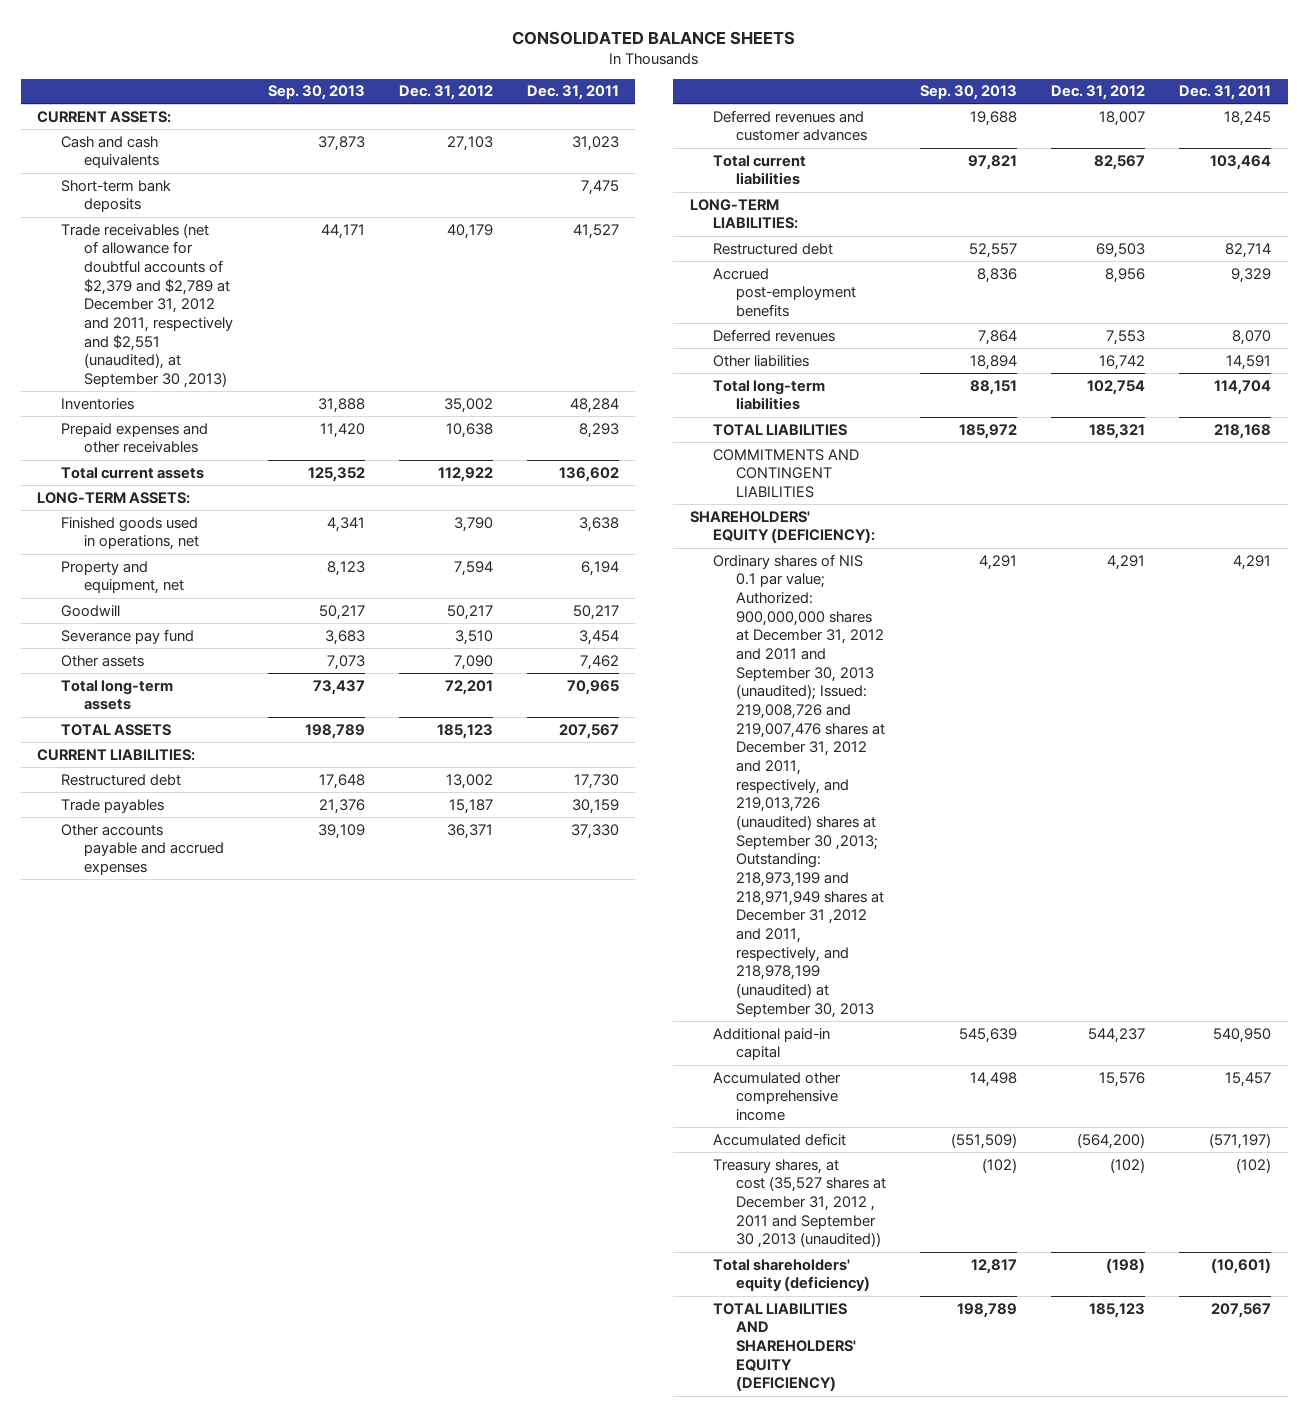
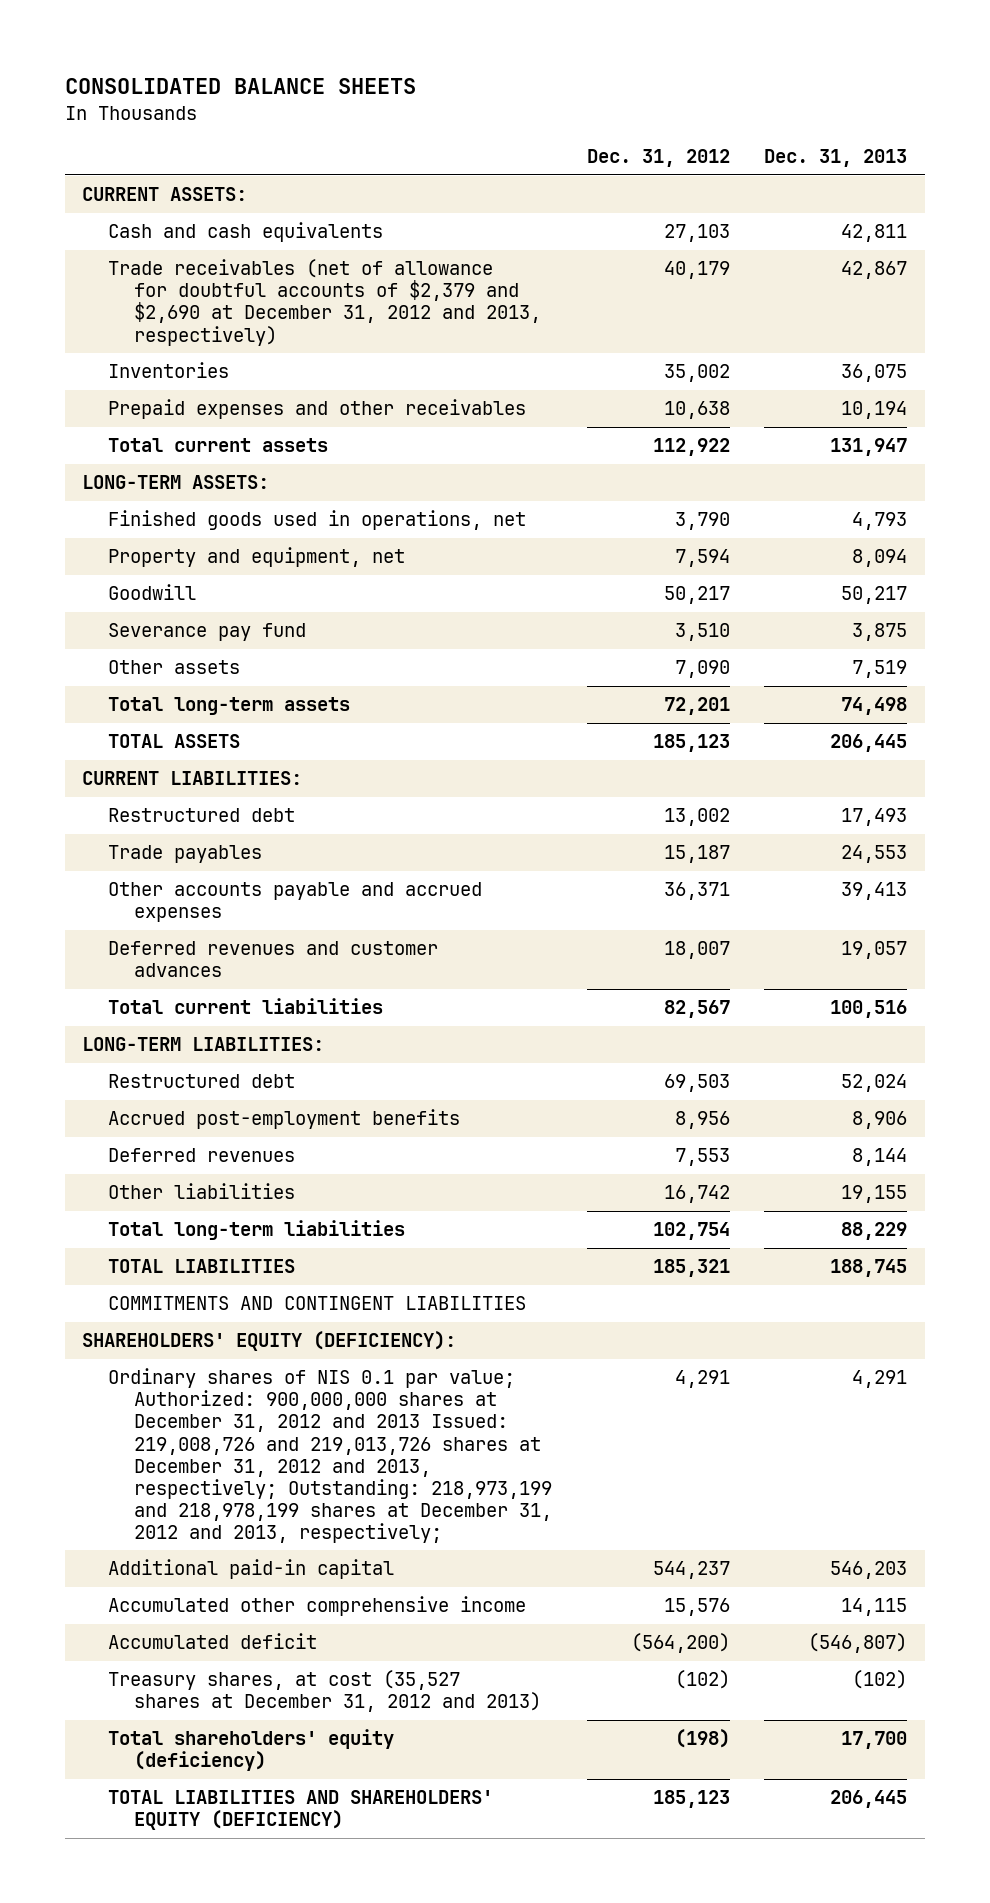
[267,85,365,101] Sep. 30, 2013 -> none
[526,85,619,101] Dec. 31, 2011 -> none
none -> [764,149,908,168] Dec. 31, 2013
[60,179,171,213] Short-term bank deposits -> none
[60,222,233,389] Trade receivables (net of allowance for doubtful accounts of $2,379 and $2,789 at December 31, 2012 and 2011, respectively and $2,551 (unaudited), at September 30 ,2013) -> [108,259,542,346] Trade receivables (net of allowance for doubtful accounts of $2,379 and $2,690 at December 31, 2012 and 2013, respectively)
[712,553,885,1018] Ordinary shares of NIS 0.1 par value; Authorized: 900,000,000 shares at December 31, 2012 and 2011 and September 30, 2013 (unaudited); Issued: 219,008,726 and 219,007,476 shares at December 31, 2012 and 2011, respectively, and 219,013,726 (unaudited) shares at September 30 ,2013; Outstanding: 218,973,199 and 218,971,949 shares at December 31 ,2012 and 2011, respectively, and 218,978,199 (unaudited) at September 30, 2013 -> [108,1368,553,1543] Ordinary shares of NIS 0.1 par value; Authorized: 900,000,000 shares at December 31, 2012 and 2013 Issued: 219,008,726 and 219,013,726 shares at December 31, 2012 and 2013, respectively; Outstanding: 218,973,199 and 218,978,199 shares at December 31, 2012 and 2013, respectively;
[712,1158,886,1249] Treasury shares, at cost (35,527 shares at December 31, 2012 , 2011 and September 30 ,2013 (unaudited)) -> [108,1670,542,1713] Treasury shares, at cost (35,527 shares at December 31, 2012 and 2013)

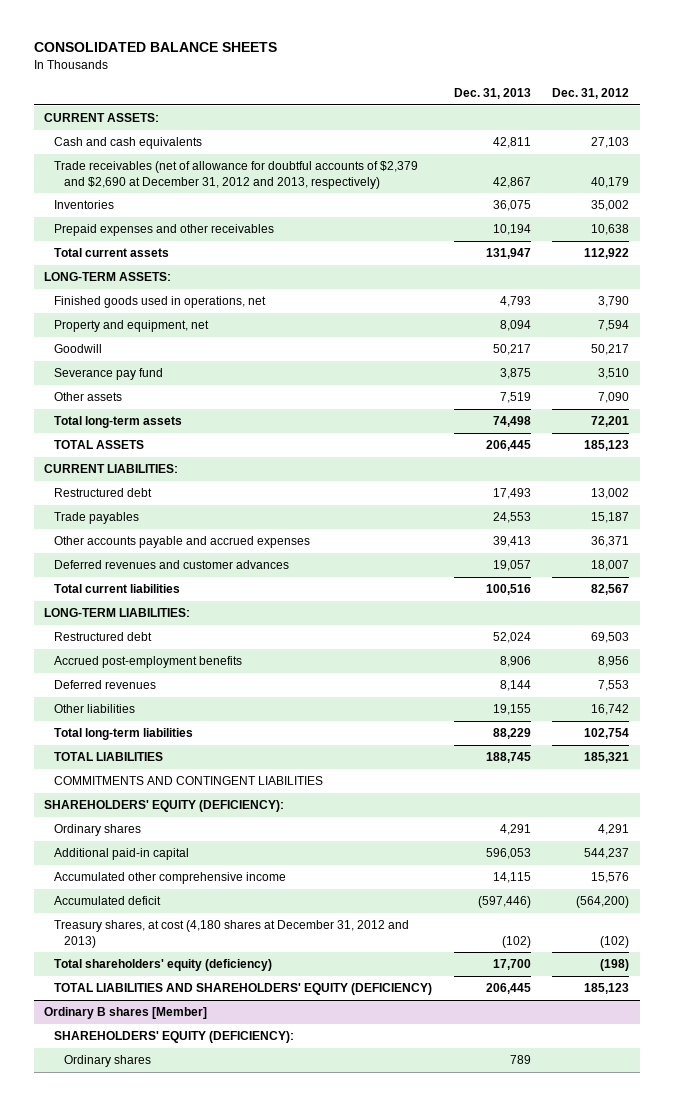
[108,1368,553,1543] Ordinary shares of NIS 0.1 par value; Authorized: 900,000,000 shares at December 31, 2012 and 2013 Issued: 219,008,726 and 219,013,726 shares at December 31, 2012 and 2013, respectively; Outstanding: 218,973,199 and 218,978,199 shares at December 31, 2012 and 2013, respectively; -> [54,824,142,837] Ordinary shares
[830,1561,908,1580] 546,203 -> [485,848,531,860] 596,053
[808,1633,908,1654] (546,807) -> [477,896,531,909] (597,446)
[108,1670,542,1713] Treasury shares, at cost (35,527 shares at December 31, 2012 and 2013) -> [54,920,410,948] Treasury shares, at cost (4,180 shares at December 31, 2012 and 2013)
none -> [44,1007,208,1020] Ordinary B shares [Member]
none -> [54,1031,295,1044] SHAREHOLDERS' EQUITY (DEFICIENCY):
none -> [63,1055,151,1068] Ordinary shares

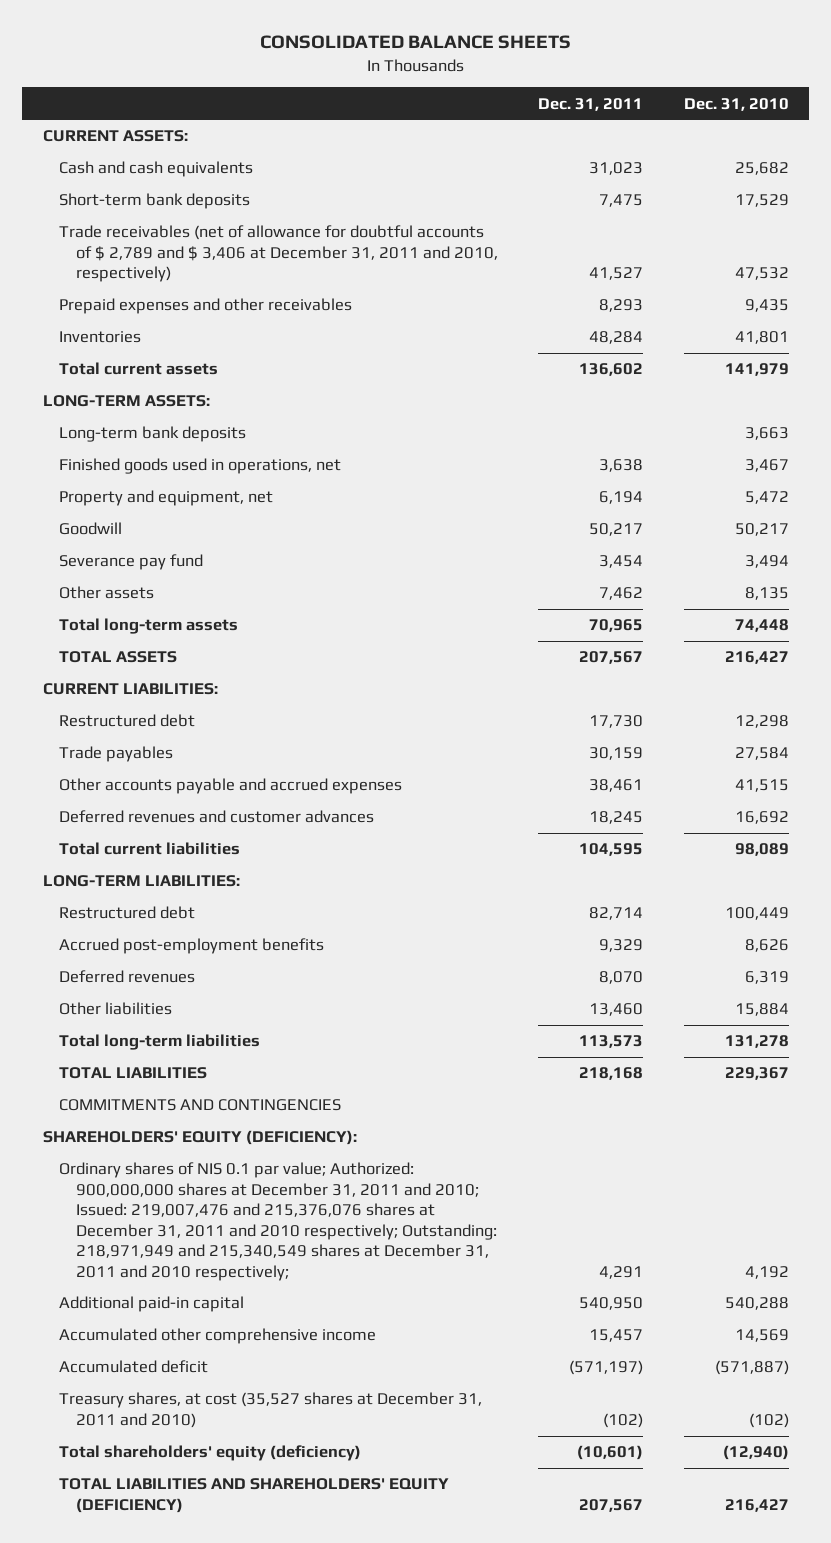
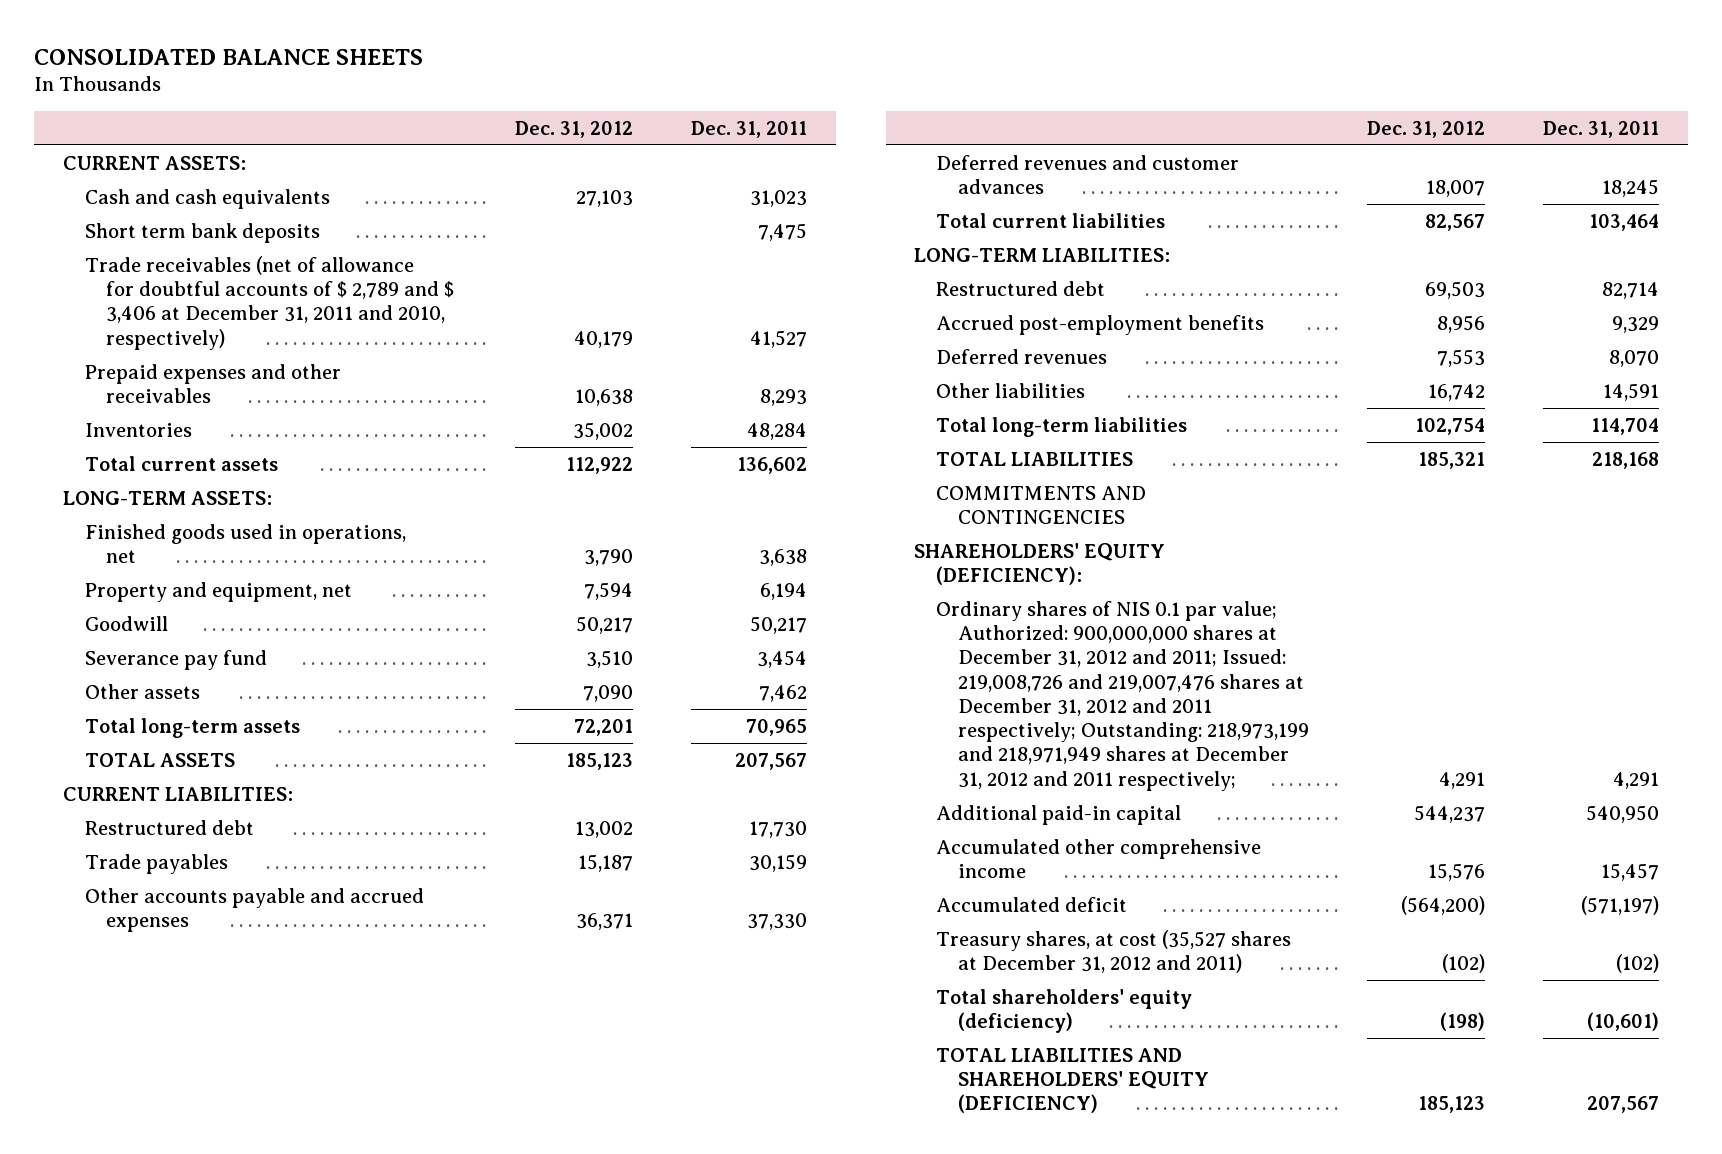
[683,97,789,111] Dec. 31, 2010 -> none
none -> [515,120,634,138] Dec. 31, 2012
[59,193,251,210] Short-term bank deposits -> [84,222,320,243] Short term bank deposits
[59,426,247,443] Long-term bank deposits -> none
[589,779,644,793] 38,461 -> [747,912,808,930] 37,330
[579,843,644,857] 104,595 -> [1588,213,1659,231] 103,464
[589,1003,644,1017] 13,460 -> [1602,382,1659,401] 14,591
[579,1035,644,1049] 113,573 -> [1590,417,1659,435] 114,704
[59,1162,497,1281] Ordinary shares of NIS 0.1 par value; Authorized: 900,000,000 shares at December 31, 2011 and 2010; Issued: 219,007,476 and 215,376,076 shares at December 31, 2011 and 2010 respectively; Outstanding: 218,971,949 and 215,340,549 shares at December 31, 2011 and 2010 respectively; -> [936,600,1309,791] Ordinary shares of NIS 0.1 par value; Authorized: 900,000,000 shares at December 31, 2012 and 2011; Issued: 219,008,726 and 219,007,476 shares at December 31, 2012 and 2011 respectively; Outstanding: 218,973,199 and 218,971,949 shares at December 31, 2012 and 2011 respectively;
[59,1392,483,1428] Treasury shares, at cost (35,527 shares at December 31, 2011 and 2010) -> [936,929,1292,973] Treasury shares, at cost (35,527 shares at December 31, 2012 and 2011)

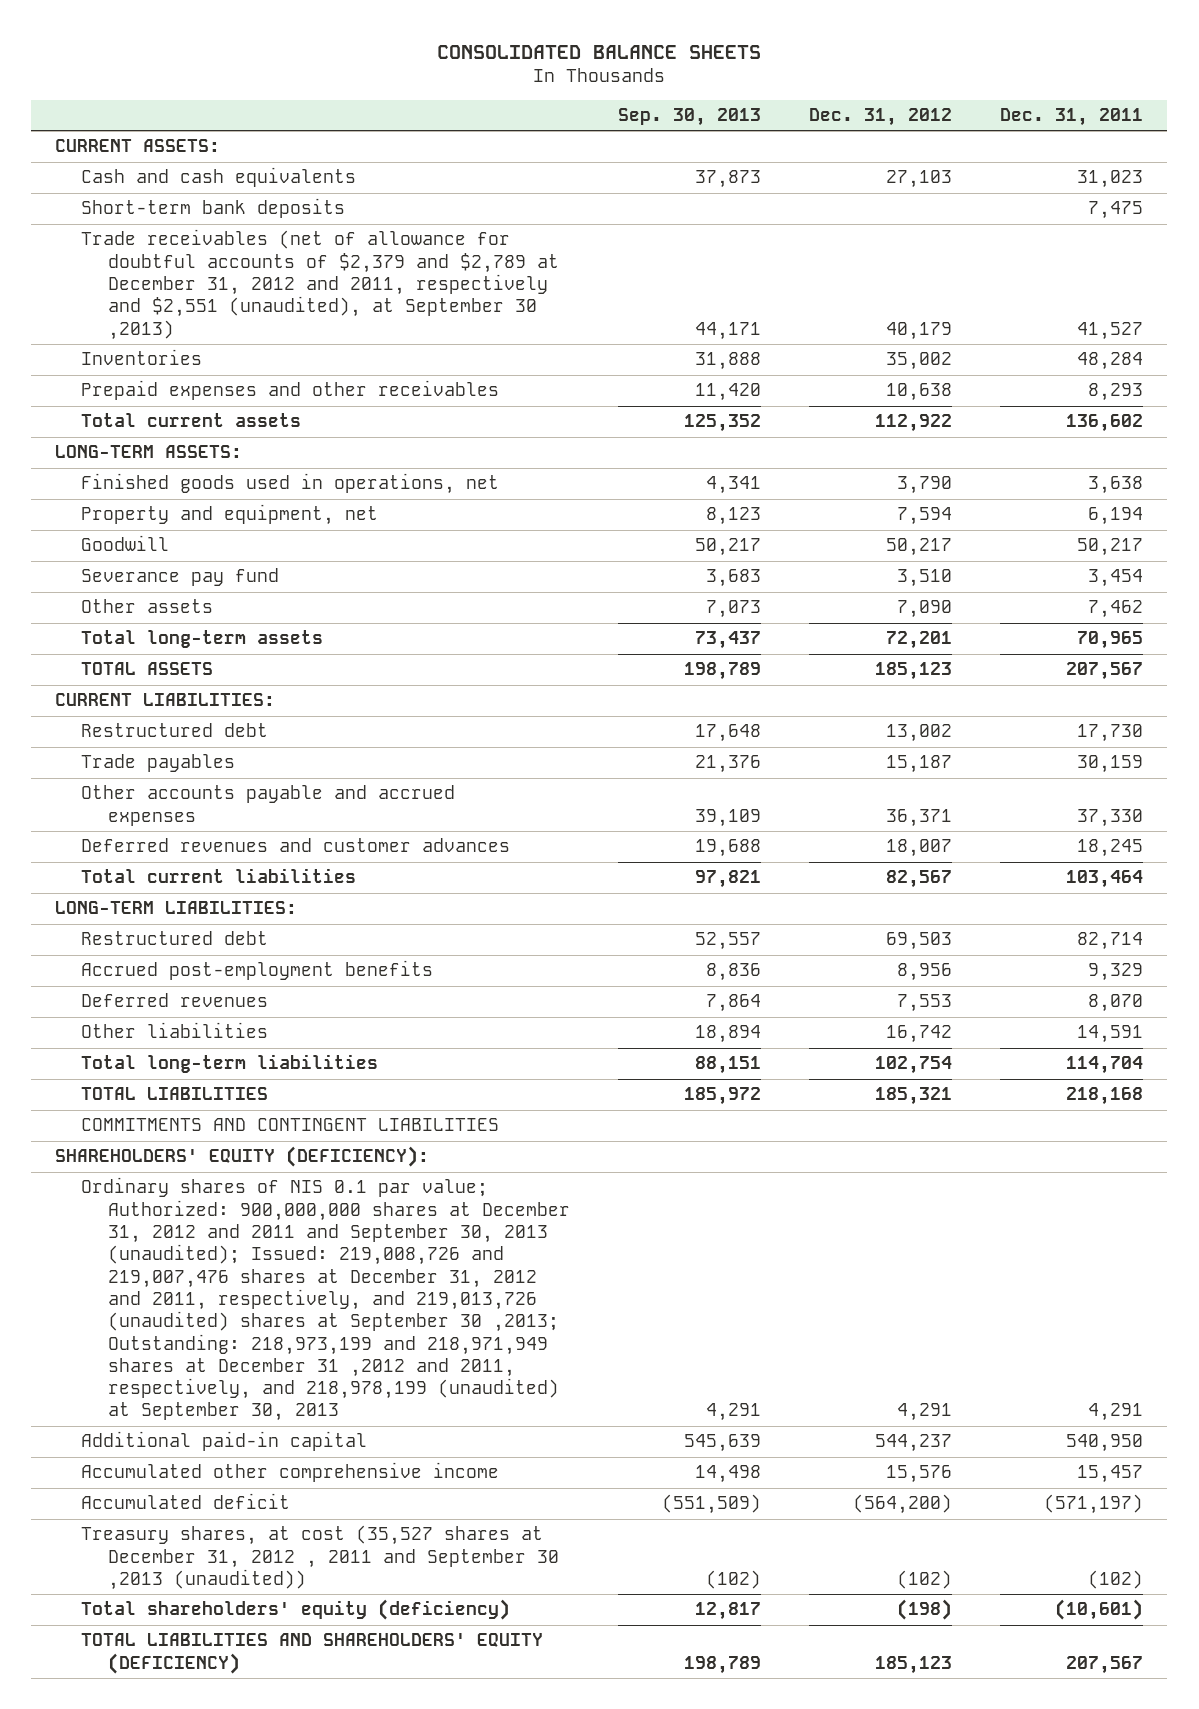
none -> [617,108,761,127] Sep. 30, 2013
[84,222,320,243] Short term bank deposits -> [81,198,346,219] Short-term bank deposits
[84,255,455,350] Trade receivables (net of allowance for doubtful accounts of $ 2,789 and $ 3,406 at December 31, 2011 and 2010, respectively) -> [81,229,559,340] Trade receivables (net of allowance for doubtful accounts of $2,379 and $2,789 at December 31, 2012 and 2011, respectively and $2,551 (unaudited), at September 30 ,2013)
[84,363,341,403] Prepaid expenses and other receivables -> [81,380,500,401] Prepaid expenses and other receivables
[936,485,1147,524] COMMITMENTS AND CONTINGENCIES -> [81,1118,500,1132] COMMITMENTS AND CONTINGENT LIABILITIES
[936,600,1309,791] Ordinary shares of NIS 0.1 par value; Authorized: 900,000,000 shares at December 31, 2012 and 2011; Issued: 219,008,726 and 219,007,476 shares at December 31, 2012 and 2011 respectively; Outstanding: 218,973,199 and 218,971,949 shares at December 31, 2012 and 2011 respectively; -> [81,1177,570,1422] Ordinary shares of NIS 0.1 par value; Authorized: 900,000,000 shares at December 31, 2012 and 2011 and September 30, 2013 (unaudited); Issued: 219,008,726 and 219,007,476 shares at December 31, 2012 and 2011, respectively, and 219,013,726 (unaudited) shares at September 30 ,2013; Outstanding: 218,973,199 and 218,971,949 shares at December 31 ,2012 and 2011, respectively, and 218,978,199 (unaudited) at September 30, 2013
[936,929,1292,973] Treasury shares, at cost (35,527 shares at December 31, 2012 and 2011) -> [81,1525,559,1591] Treasury shares, at cost (35,527 shares at December 31, 2012 , 2011 and September 30 ,2013 (unaudited))

